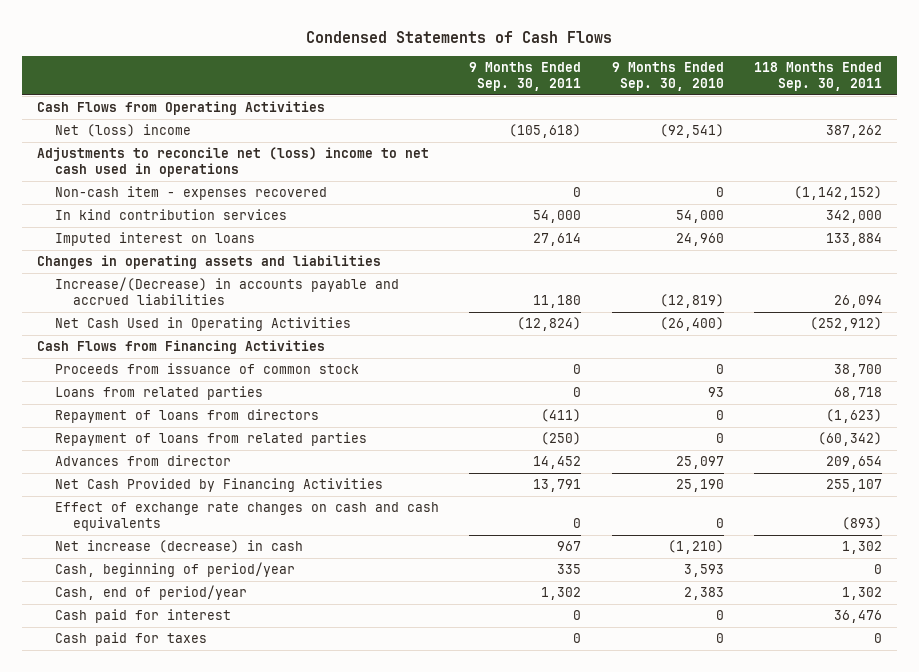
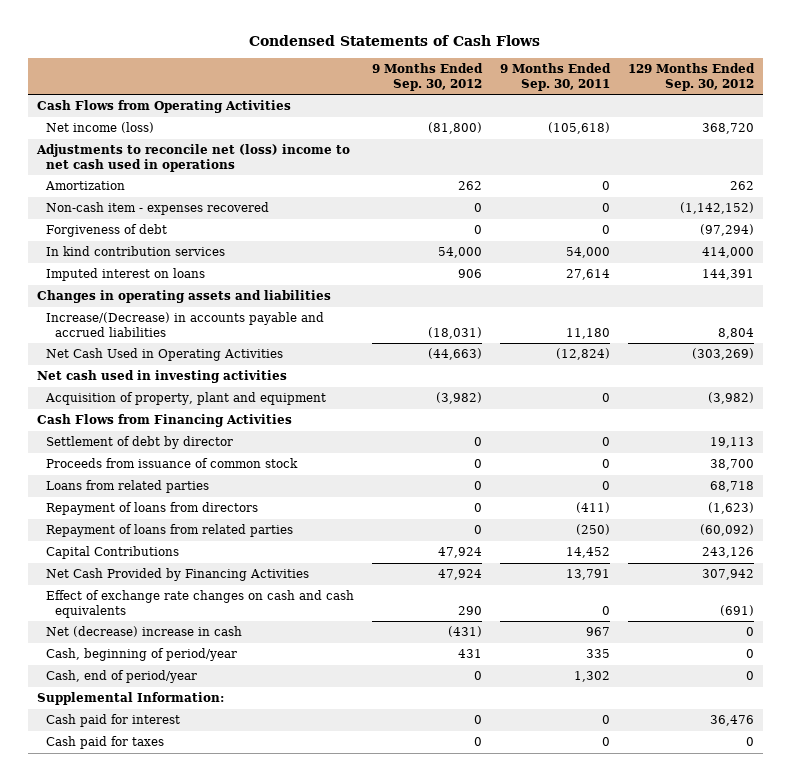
[611,62,724,91] 9 Months Ended Sep. 30, 2010 -> none
[753,62,882,91] 118 Months Ended Sep. 30, 2011 -> none
none -> [371,63,483,91] 9 Months Ended Sep. 30, 2012
none -> [628,63,756,91] 129 Months Ended Sep. 30, 2012
[55,124,192,138] Net (loss) income -> [45,122,154,134] Net income (loss)
none -> [44,181,125,191] Amortization
none -> [45,224,167,238] Forgiveness of debt
none -> [36,370,287,384] Net cash used in investing activities
none -> [44,392,326,406] Acquisition of property, plant and equipment
none -> [45,436,233,450] Settlement of debt by director
[55,455,232,467] Advances from director -> [45,546,179,560] Capital Contributions
[55,540,304,554] Net increase (decrease) in cash -> [45,626,242,638] Net (decrease) increase in cash
none -> [36,692,224,706] Supplemental Information:

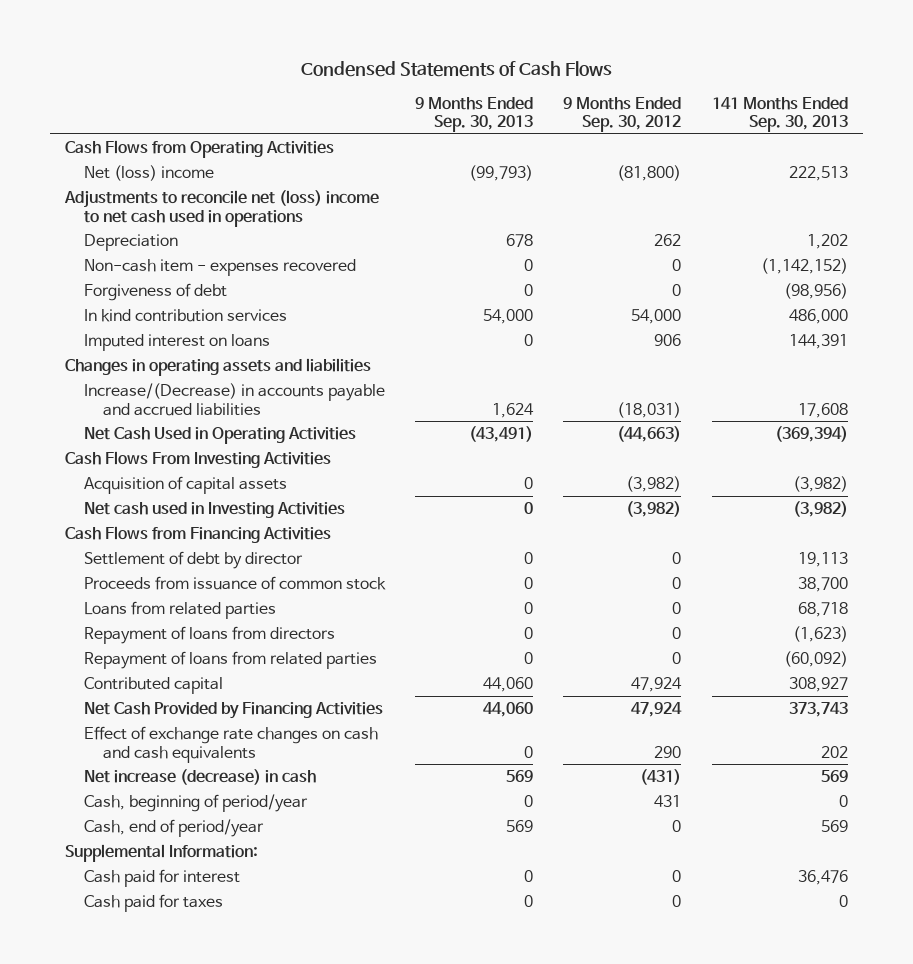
[499,63,611,91] 9 Months Ended Sep. 30, 2011 -> none
[628,63,756,91] 129 Months Ended Sep. 30, 2012 -> none
none -> [415,96,534,133] 9 Months Ended Sep. 30, 2013
none -> [711,96,848,133] 141 Months Ended Sep. 30, 2013
[45,122,154,134] Net income (loss) -> [84,165,215,182] Net (loss) income
[44,181,125,191] Amortization -> [84,234,179,252] Depreciation
[36,370,287,384] Net cash used in investing activities -> [65,451,332,469] Cash Flows From Investing Activities
[44,392,326,406] Acquisition of property, plant and equipment -> [84,476,288,495] Acquisition of capital assets
none -> [84,502,346,519] Net cash used in Investing Activities
[45,546,179,560] Capital Contributions -> [84,677,224,695] Contributed capital
[45,626,242,638] Net (decrease) increase in cash -> [84,769,317,786] Net increase (decrease) in cash

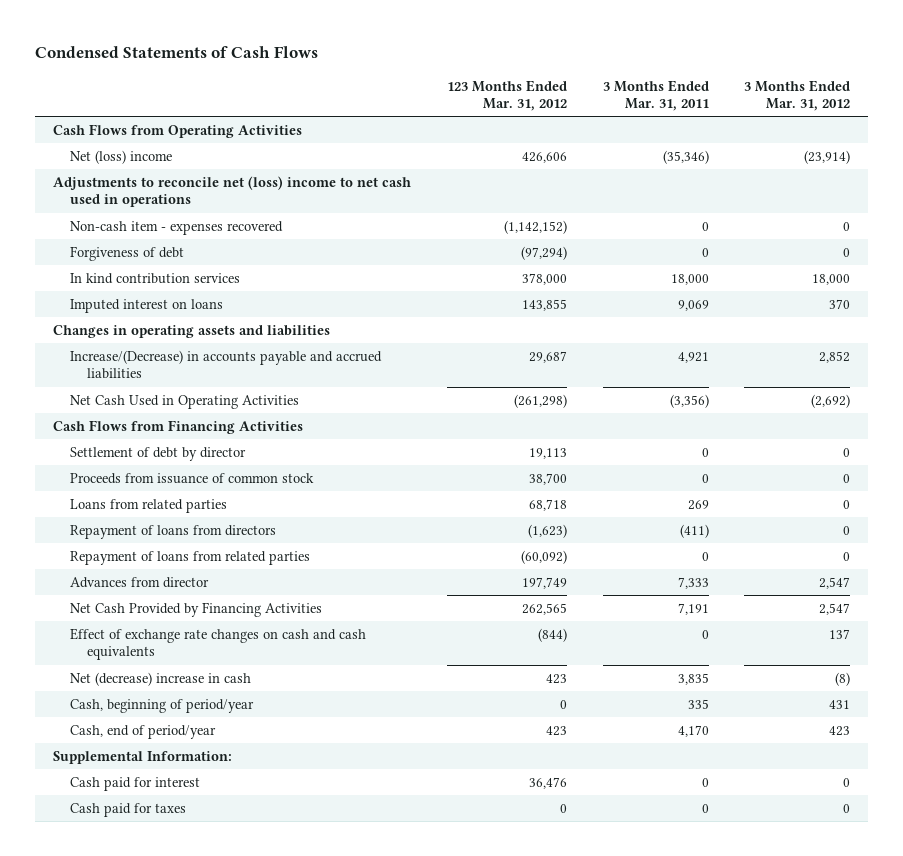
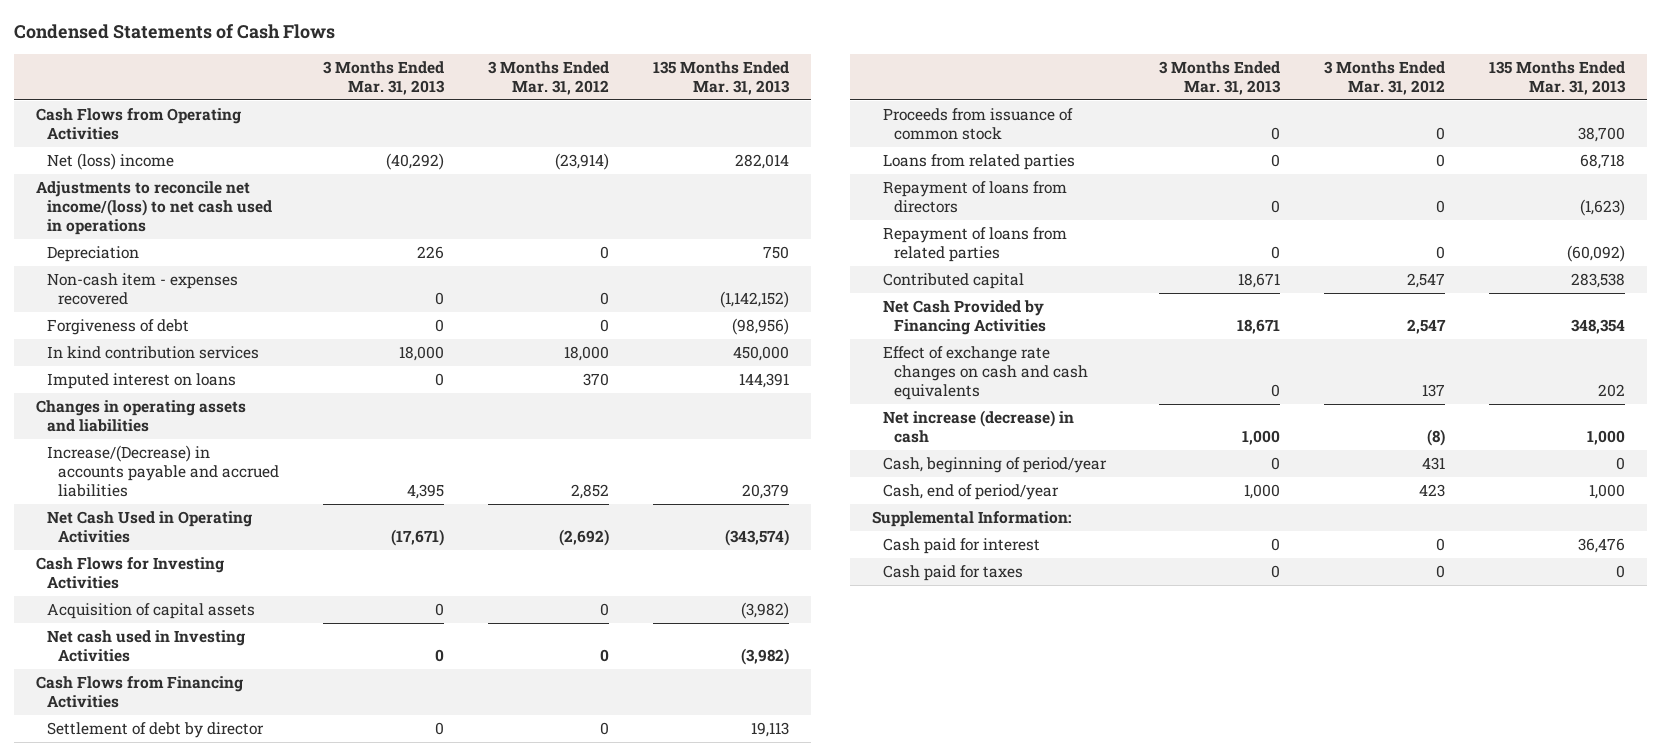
[446,79,567,112] 123 Months Ended Mar. 31, 2012 -> none
[602,79,709,112] 3 Months Ended Mar. 31, 2011 -> none
none -> [322,60,445,95] 3 Months Ended Mar. 31, 2013
none -> [652,60,790,95] 135 Months Ended Mar. 31, 2013
[53,175,412,208] Adjustments to reconcile net (loss) income to net cash used in operations -> [35,181,272,235] Adjustments to reconcile net income/(loss) to net cash used in operations
none -> [46,246,139,263] Depreciation
none -> [35,557,224,589] Cash Flows for Investing Activities
none -> [46,603,255,620] Acquisition of capital assets
none -> [46,630,245,662] Net cash used in Investing Activities
[70,576,210,588] Advances from director -> [883,273,1025,290] Contributed capital
[70,671,252,686] Net (decrease) increase in cash -> [883,410,1075,443] Net increase (decrease) in cash

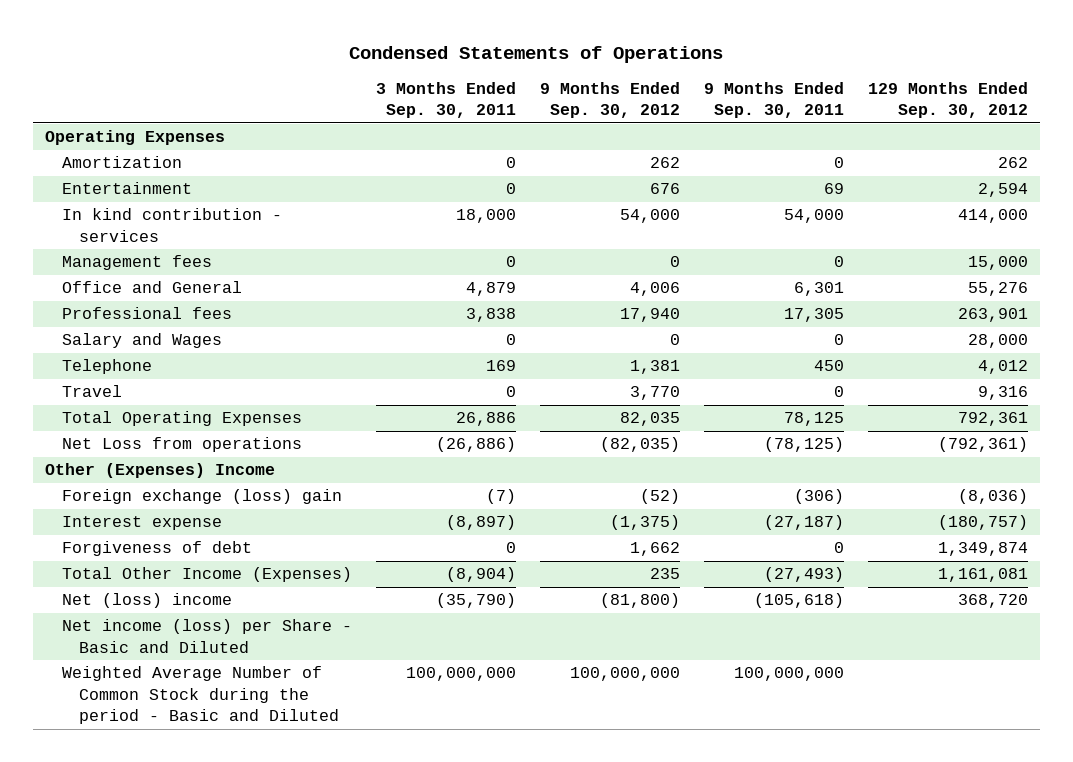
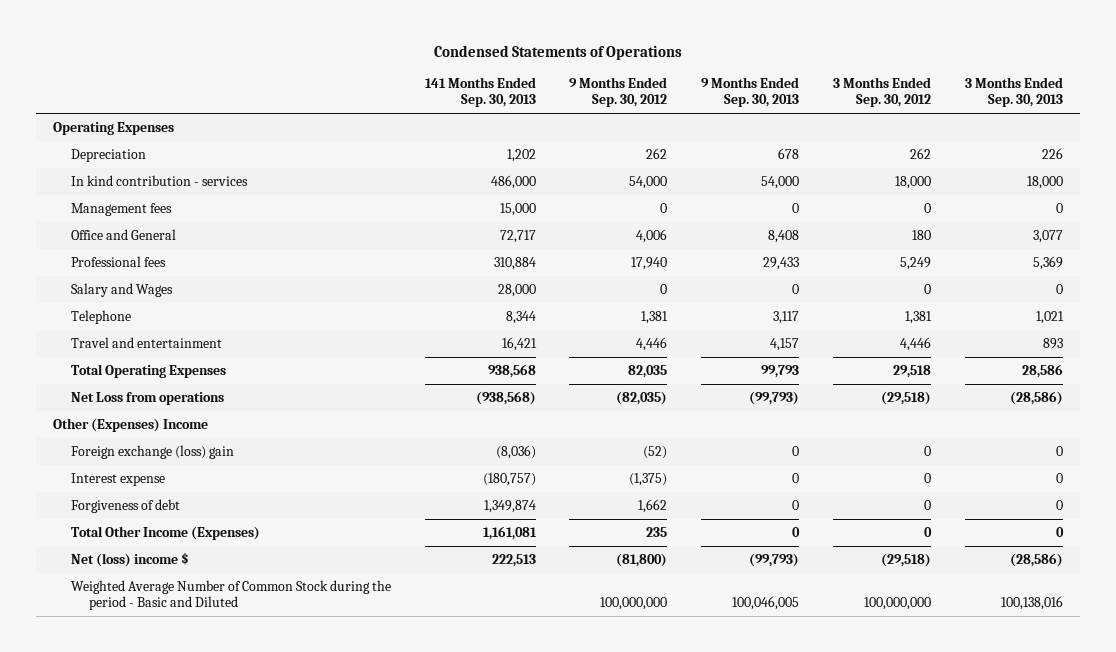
[375,81,516,119] 3 Months Ended Sep. 30, 2011 -> none
[703,81,844,119] 9 Months Ended Sep. 30, 2011 -> none
[867,81,1028,119] 129 Months Ended Sep. 30, 2012 -> none
none -> [424,76,536,108] 141 Months Ended Sep. 30, 2013
none -> [701,76,800,108] 9 Months Ended Sep. 30, 2013
none -> [833,76,932,108] 3 Months Ended Sep. 30, 2012
none -> [964,76,1063,108] 3 Months Ended Sep. 30, 2013
[61,182,192,195] Entertainment -> none
[61,156,182,169] Amortization -> [70,148,146,162] Depreciation
[61,385,122,398] Travel -> none
none -> [70,336,222,348] Travel and entertainment
[61,619,352,653] Net income (loss) per Share - Basic and Diluted -> none
[61,593,232,609] Net (loss) income -> [70,551,189,567] Net (loss) income $

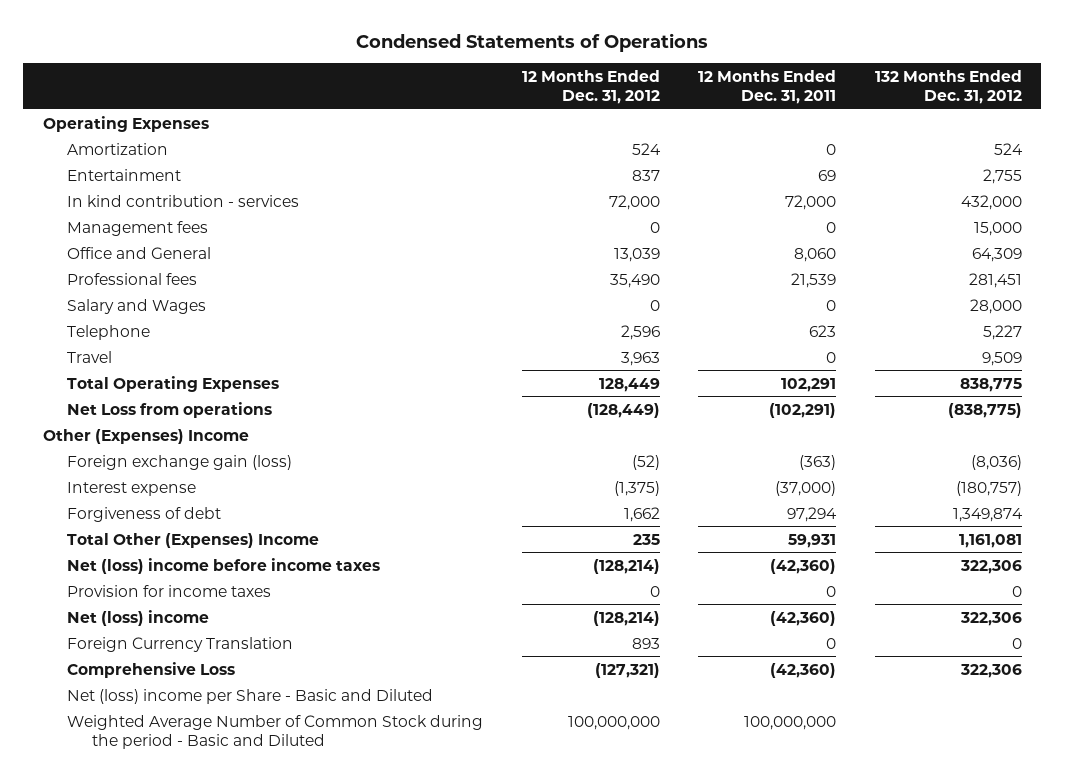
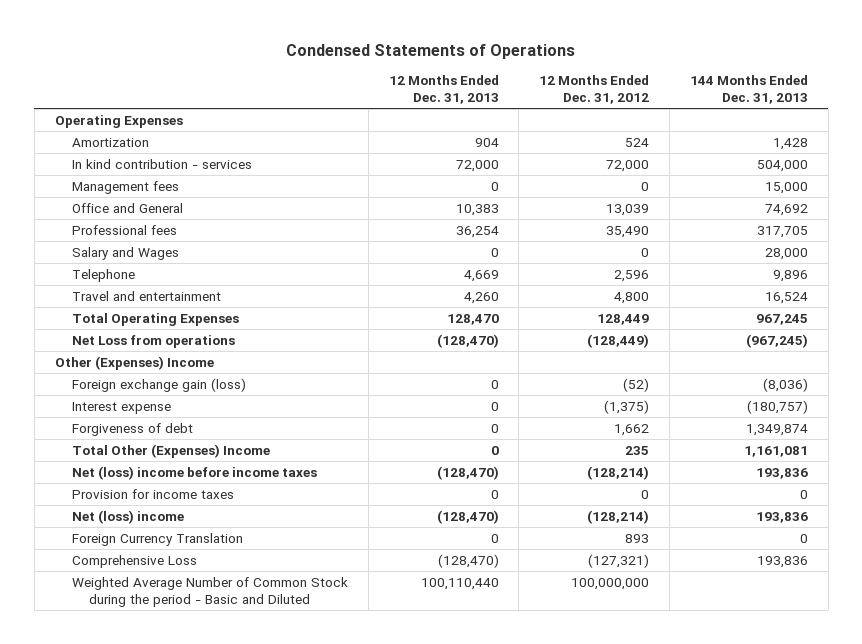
[698,69,837,105] 12 Months Ended Dec. 31, 2011 -> none
[874,69,1022,105] 132 Months Ended Dec. 31, 2012 -> none
none -> [388,75,499,105] 12 Months Ended Dec. 31, 2013
none -> [689,75,808,105] 144 Months Ended Dec. 31, 2013
[67,168,182,181] Entertainment -> none
[67,350,113,363] Travel -> none
none -> [72,290,222,301] Travel and entertainment
[67,688,434,704] Net (loss) income per Share - Basic and Diluted -> none

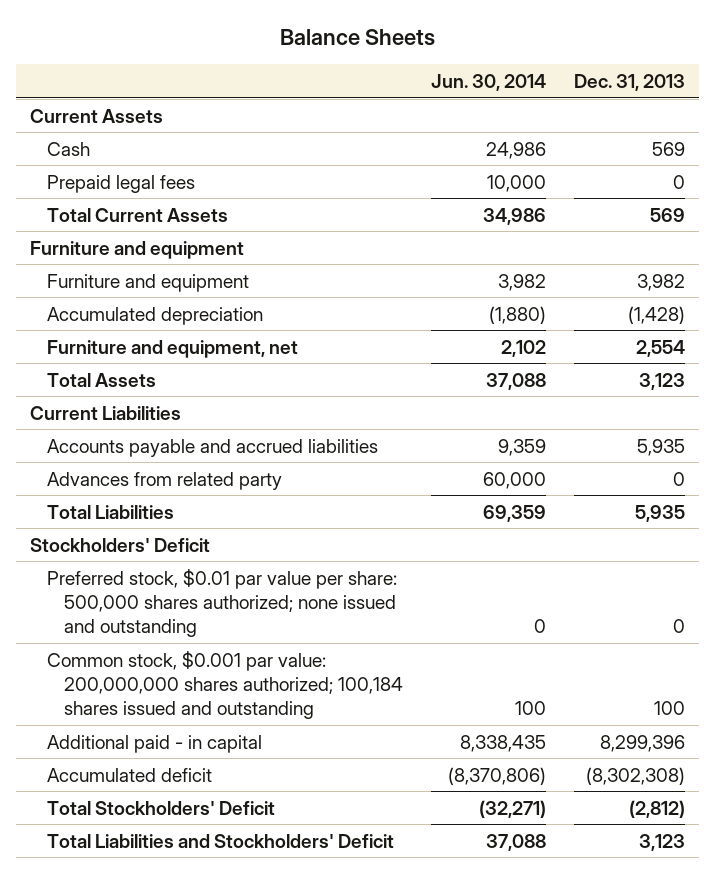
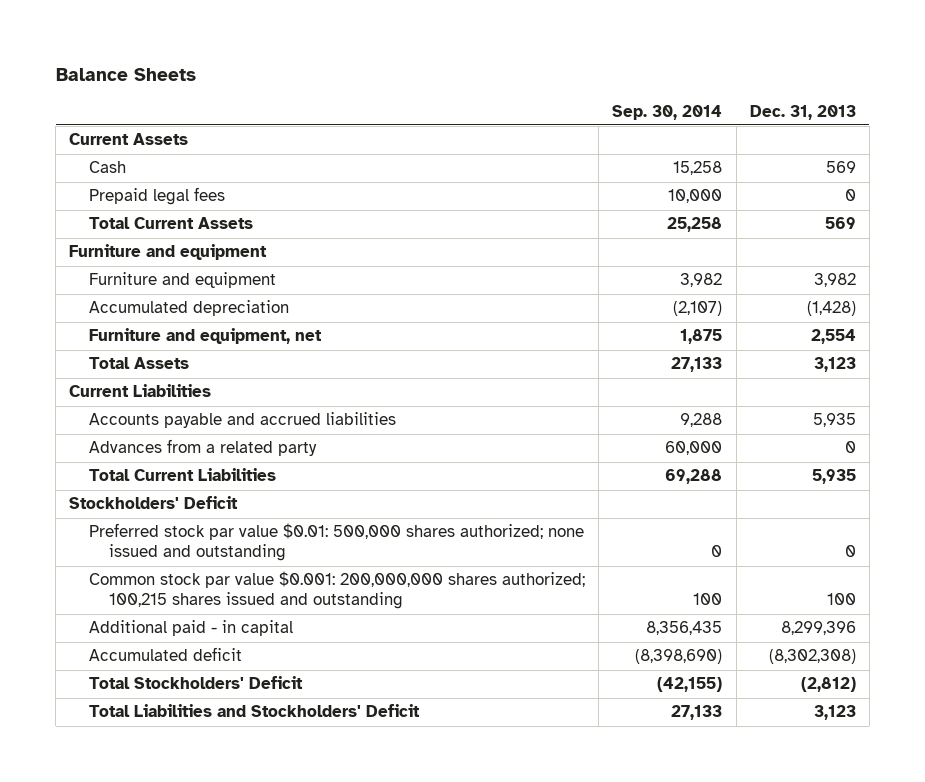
[431,73,547,91] Jun. 30, 2014 -> none
none -> [612,104,723,120] Sep. 30, 2014
[47,471,283,490] Advances from related party -> [89,439,318,457] Advances from a related party
[47,504,175,519] Total Liabilities -> [89,468,277,482] Total Current Liabilities
[47,568,398,638] Preferred stock, $0.01 par value per share: 500,000 shares authorized; none issued and outstanding -> [89,523,585,562] Preferred stock par value $0.01: 500,000 shares authorized; none issued and outstanding
[47,650,404,720] Common stock, $0.001 par value: 200,000,000 shares authorized; 100,184 shares issued and outstanding -> [89,571,586,610] Common stock par value $0.001: 200,000,000 shares authorized; 100,215 shares issued and outstanding

